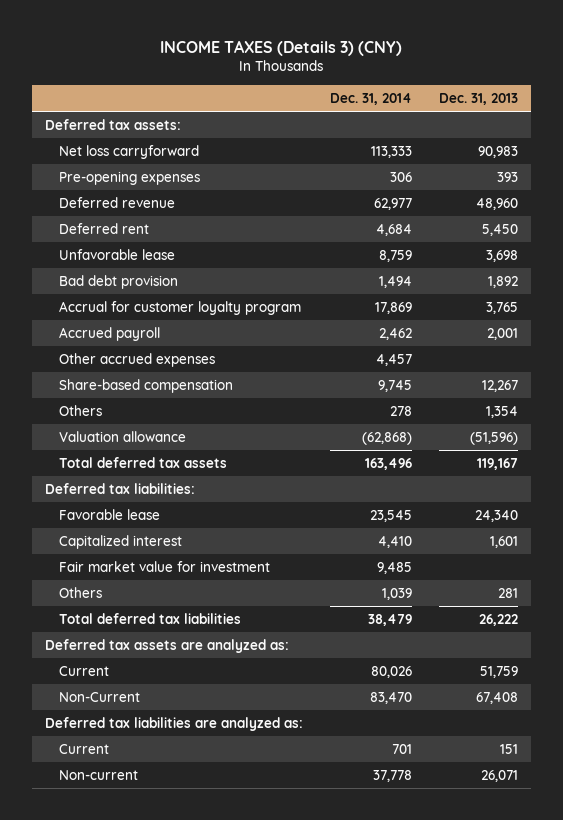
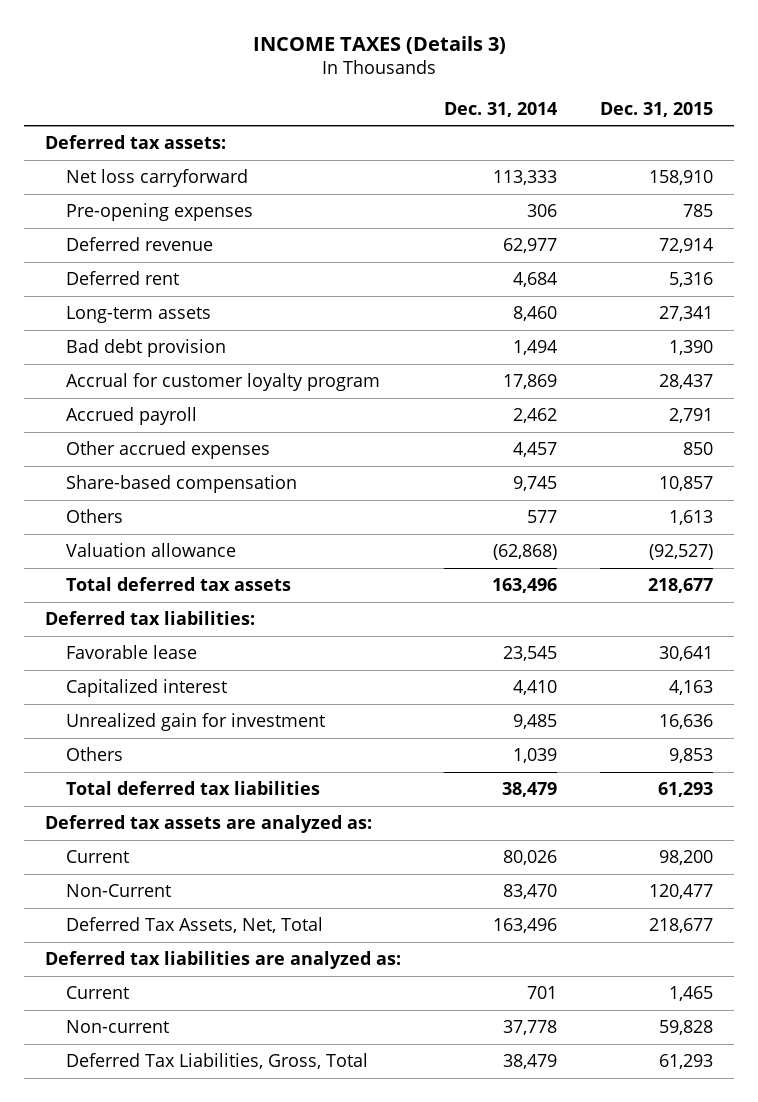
[160,39,403,56] INCOME TAXES (Details 3) (CNY) -> [253,35,507,54] INCOME TAXES (Details 3)
[438,93,518,106] Dec. 31, 2013 -> none
none -> [599,101,713,117] Dec. 31, 2015
[58,249,175,261] Unfavorable lease -> none
none -> [65,306,211,324] Long-term assets
[389,406,412,417] 278 -> [527,510,558,524] 577
[58,561,270,573] Fair market value for investment -> [65,713,325,732] Unrealized gain for investment
none -> [65,917,323,934] Deferred Tax Assets, Net, Total
none -> [65,1053,368,1070] Deferred Tax Liabilities, Gross, Total

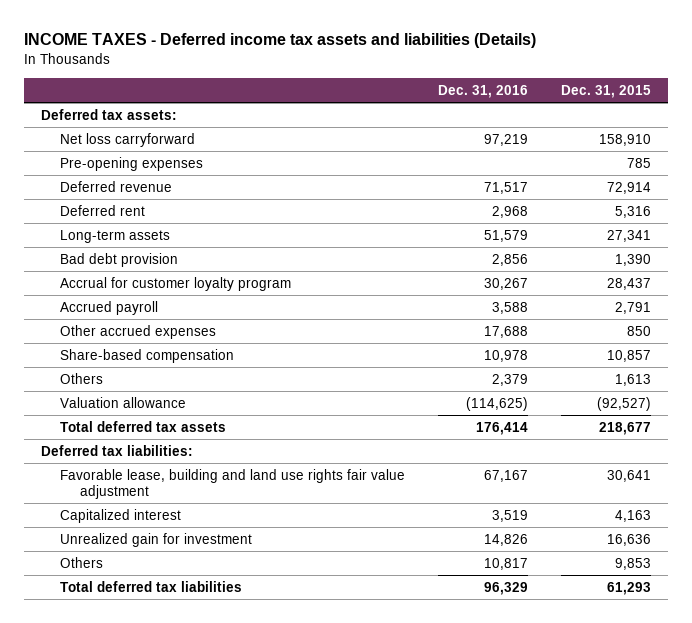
[253,35,507,54] INCOME TAXES (Details 3) -> [24,33,537,49] INCOME TAXES - Deferred income tax assets and liabilities (Details)
[444,101,558,117] Dec. 31, 2014 -> none
none -> [438,84,529,98] Dec. 31, 2016
[65,645,197,660] Favorable lease -> [60,468,406,499] Favorable lease, building and land use rights fair value adjustment
[45,815,373,834] Deferred tax assets are analyzed as: -> none
[65,850,129,864] Current -> none
[65,884,171,898] Non-Current -> none
[65,917,323,934] Deferred Tax Assets, Net, Total -> none
[45,951,402,970] Deferred tax liabilities are analyzed as: -> none
[65,986,129,1000] Current -> none
[65,1020,169,1034] Non-current -> none
[65,1053,368,1070] Deferred Tax Liabilities, Gross, Total -> none

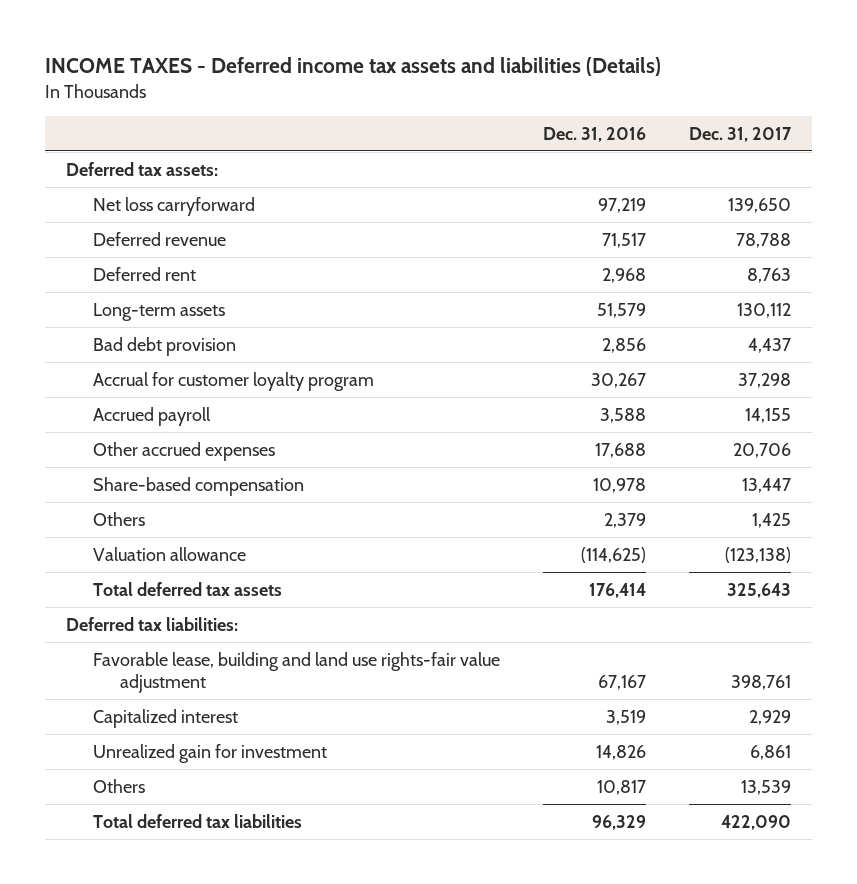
[561,84,652,98] Dec. 31, 2015 -> none
none -> [688,126,792,142] Dec. 31, 2017
[60,156,204,171] Pre-opening expenses -> none
[60,468,406,499] Favorable lease, building and land use rights fair value adjustment -> [93,651,501,694] Favorable lease, building and land use rights-fair value adjustment

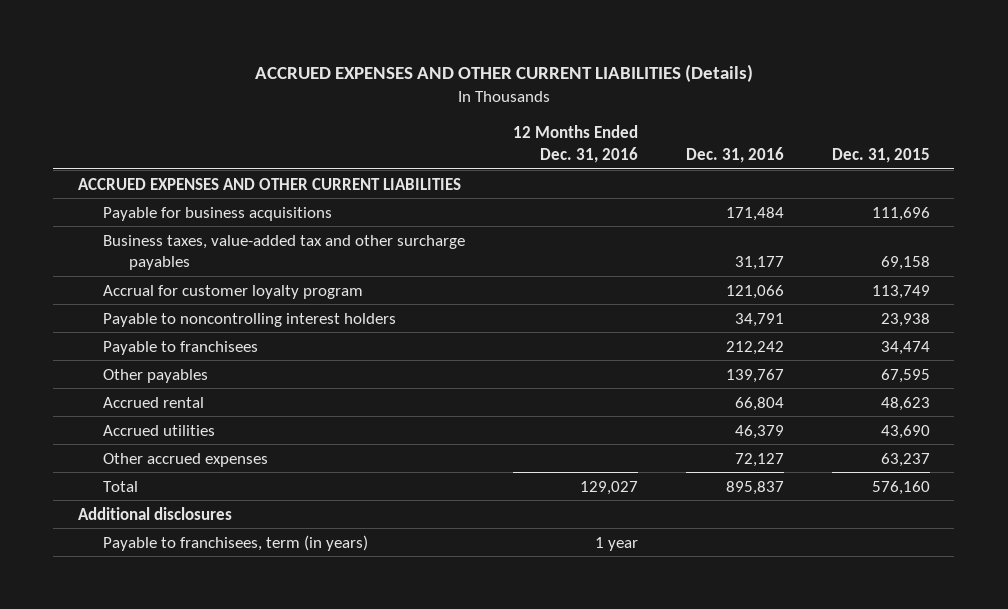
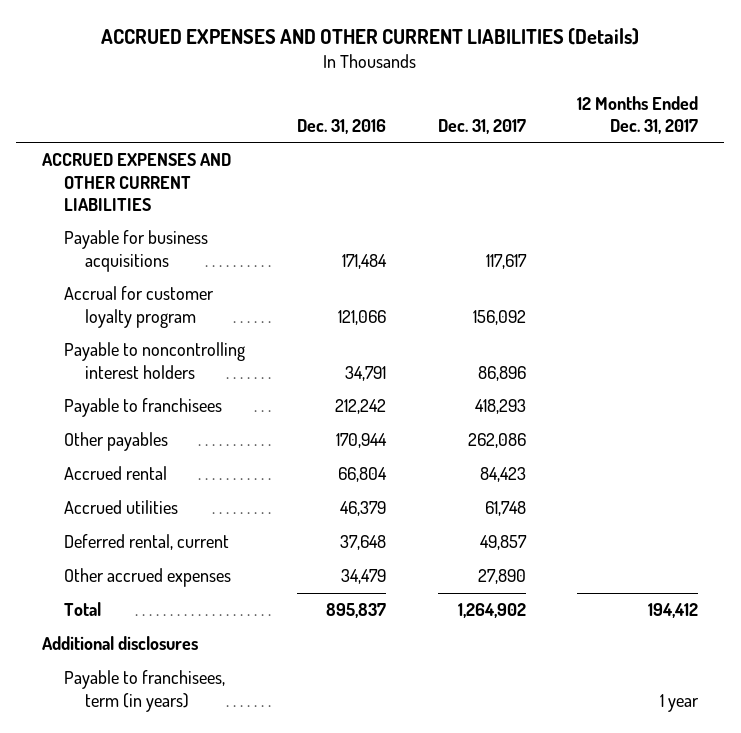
[513,125,639,163] 12 Months Ended Dec. 31, 2016 -> none
[832,147,931,163] Dec. 31, 2015 -> none
none -> [437,118,526,134] Dec. 31, 2017
none -> [577,95,699,134] 12 Months Ended Dec. 31, 2017
[103,234,466,271] Business taxes, value-added tax and other surcharge payables -> none
[726,368,785,383] 139,767 -> [335,433,387,449] 170,944
none -> [63,534,229,551] Deferred rental, current
[735,452,785,467] 72,127 -> [340,569,386,585] 34,479

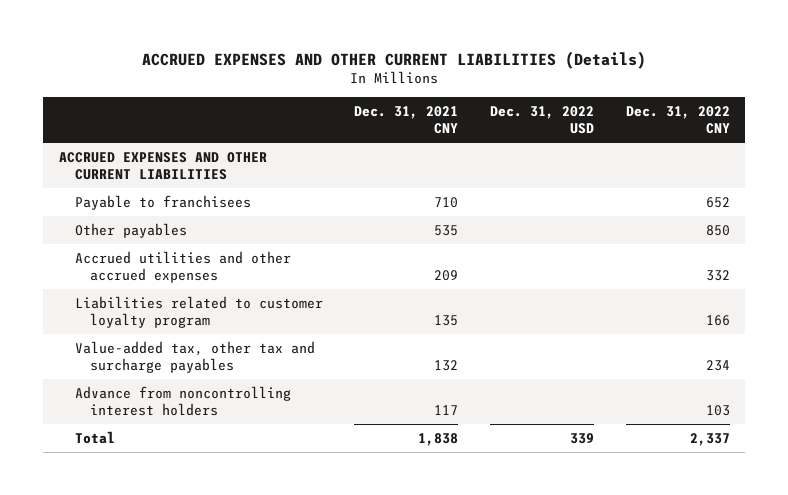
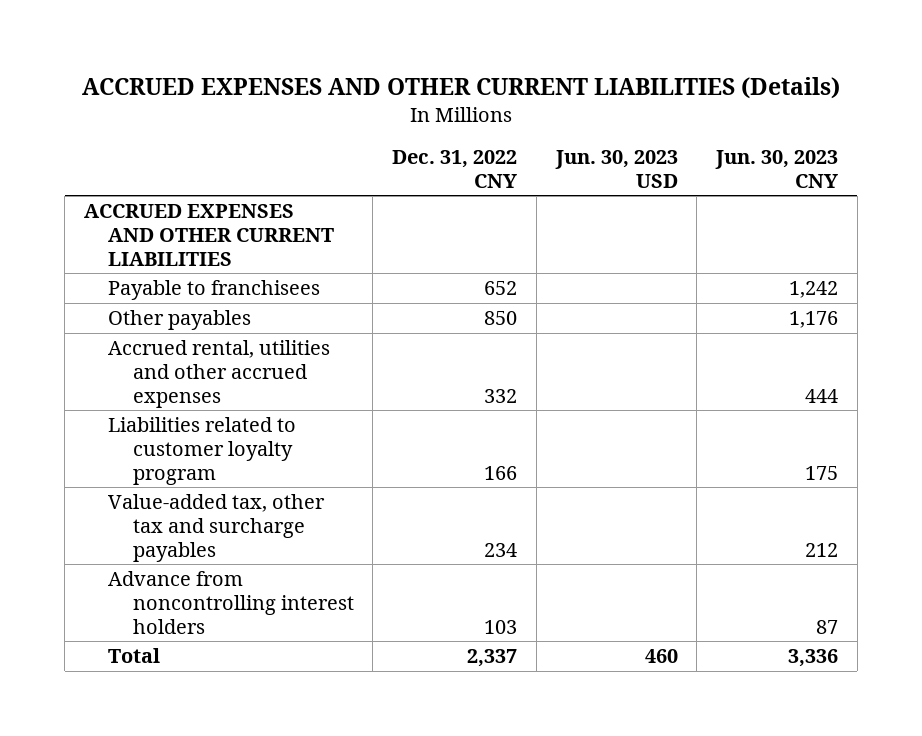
[354,106,459,135] Dec. 31, 2021 CNY -> none
[489,106,594,135] Dec. 31, 2022 USD -> none
none -> [554,149,678,188] Jun. 30, 2023 USD
none -> [715,149,839,188] Jun. 30, 2023 CNY
[74,250,291,283] Accrued utilities and other accrued expenses -> [108,340,331,408] Accrued rental, utilities and other accrued expenses

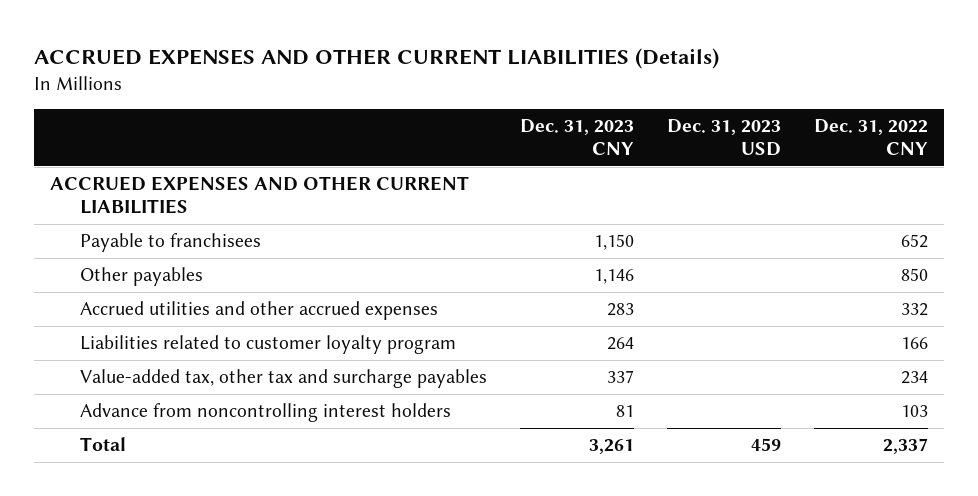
[554,149,678,188] Jun. 30, 2023 USD -> none
[715,149,839,188] Jun. 30, 2023 CNY -> none
none -> [519,119,634,155] Dec. 31, 2023 CNY
none -> [666,119,781,156] Dec. 31, 2023 USD
[108,340,331,408] Accrued rental, utilities and other accrued expenses -> [80,301,439,321] Accrued utilities and other accrued expenses

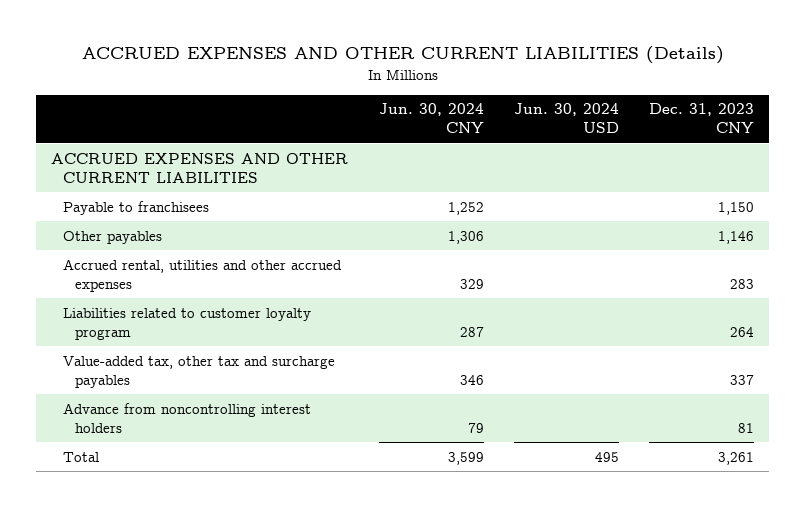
[666,119,781,156] Dec. 31, 2023 USD -> none
[813,119,928,155] Dec. 31, 2022 CNY -> none
none -> [378,103,484,134] Jun. 30, 2024 CNY
none -> [513,103,619,134] Jun. 30, 2024 USD
[80,301,439,321] Accrued utilities and other accrued expenses -> [63,258,343,292] Accrued rental, utilities and other accrued expenses

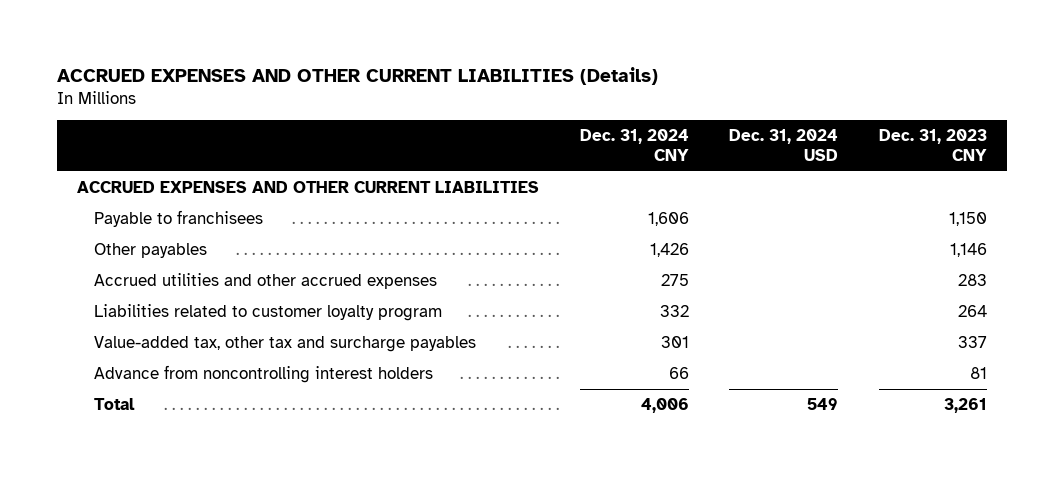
[378,103,484,134] Jun. 30, 2024 CNY -> none
[513,103,619,134] Jun. 30, 2024 USD -> none
none -> [579,129,689,161] Dec. 31, 2024 CNY
none -> [729,129,839,161] Dec. 31, 2024 USD
[63,258,343,292] Accrued rental, utilities and other accrued expenses -> [94,273,438,290] Accrued utilities and other accrued expenses

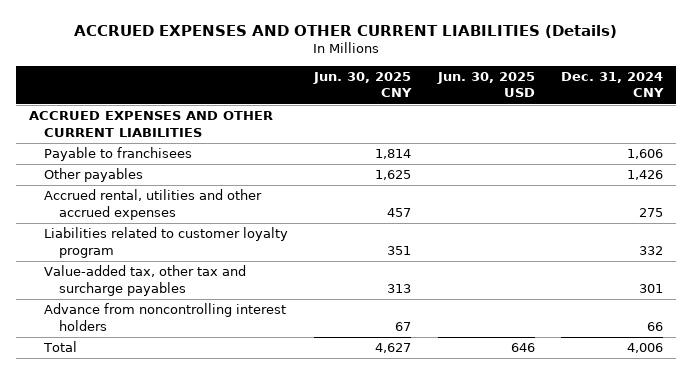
[729,129,839,161] Dec. 31, 2024 USD -> none
[878,129,987,161] Dec. 31, 2023 CNY -> none
none -> [313,72,413,98] Jun. 30, 2025 CNY
none -> [436,72,535,98] Jun. 30, 2025 USD
[94,273,438,290] Accrued utilities and other accrued expenses -> [43,189,262,220] Accrued rental, utilities and other accrued expenses

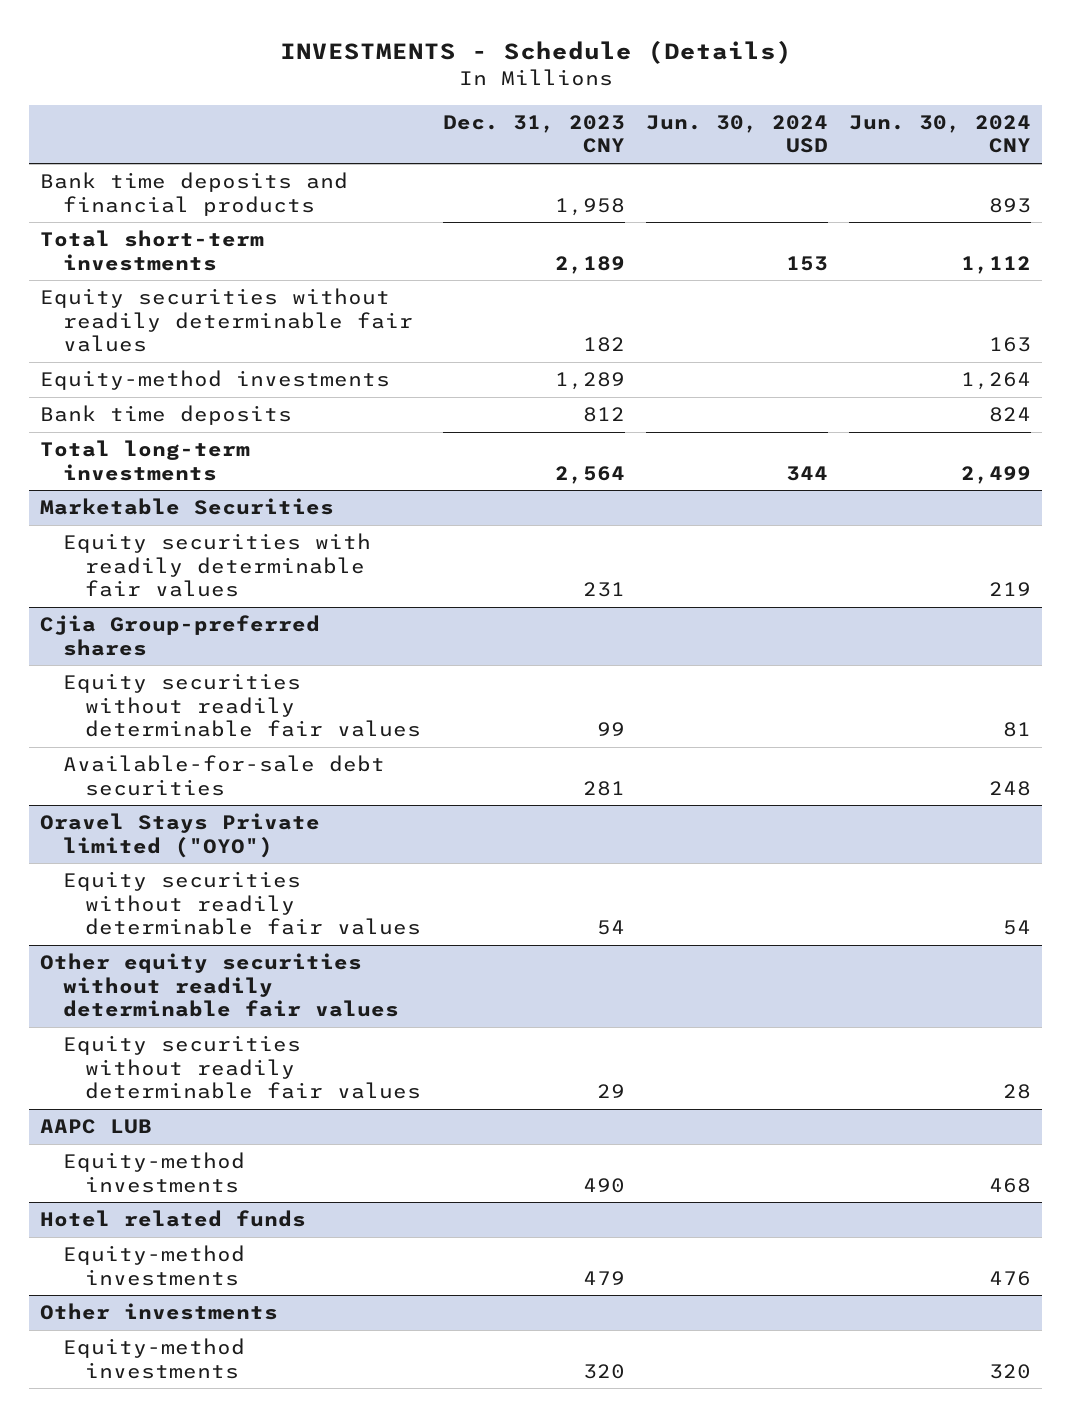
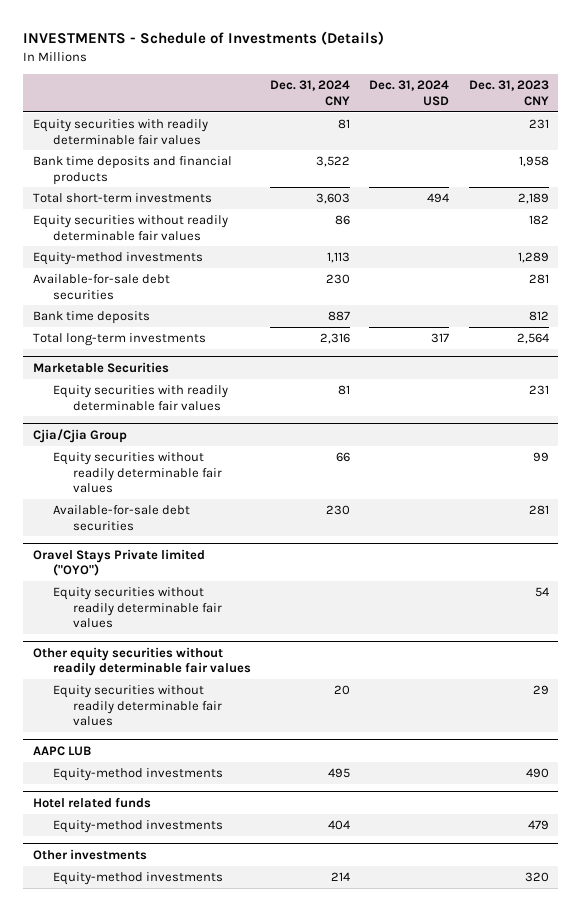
[279,40,792,65] INVESTMENTS - Schedule (Details) -> [23,31,385,46] INVESTMENTS - Schedule of Investments (Details)
[645,114,828,154] Jun. 30, 2024 USD -> none
[849,114,1032,154] Jun. 30, 2024 CNY -> none
none -> [270,80,351,106] Dec. 31, 2024 CNY
none -> [369,80,450,106] Dec. 31, 2024 USD
none -> [32,119,208,145] Equity securities with readily determinable fair values
none -> [32,274,170,300] Available-for-sale debt securities
[40,615,321,656] Cjia Group-preferred shares -> [32,428,127,443] Cjia/Cjia Group

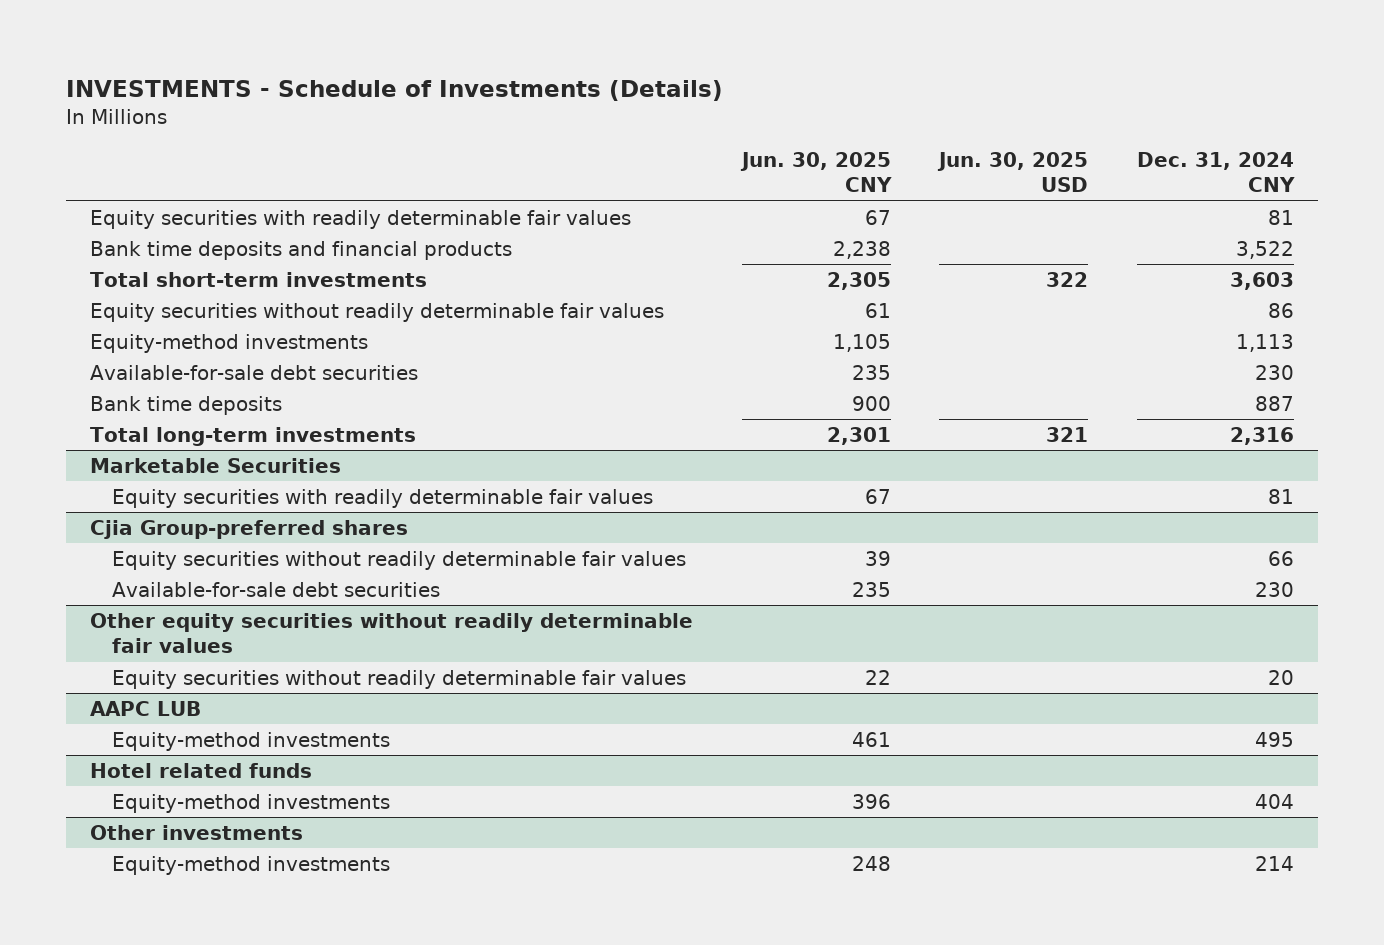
[369,80,450,106] Dec. 31, 2024 USD -> none
[468,80,549,106] Dec. 31, 2023 CNY -> none
none -> [739,152,892,193] Jun. 30, 2025 CNY
none -> [937,152,1089,193] Jun. 30, 2025 USD
[32,428,127,443] Cjia/Cjia Group -> [90,519,409,539] Cjia Group-preferred shares
[32,548,205,577] Oravel Stays Private limited ("OYO") -> none
[52,587,222,629] Equity securities without readily determinable fair values -> none

